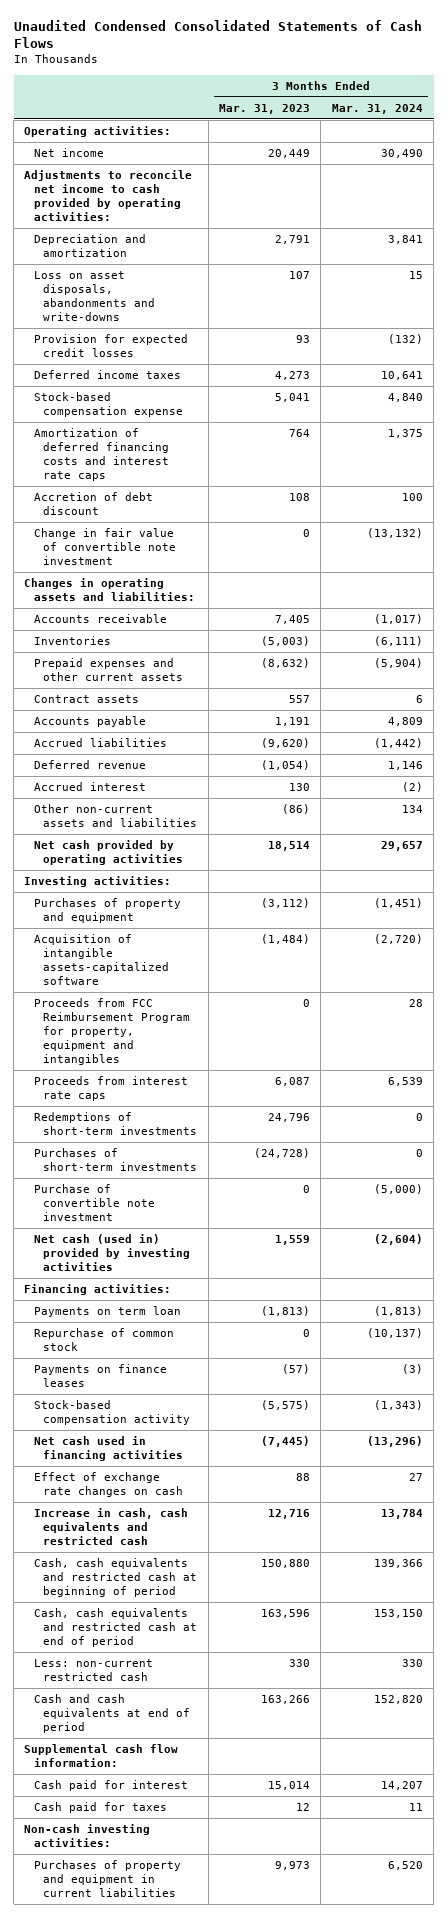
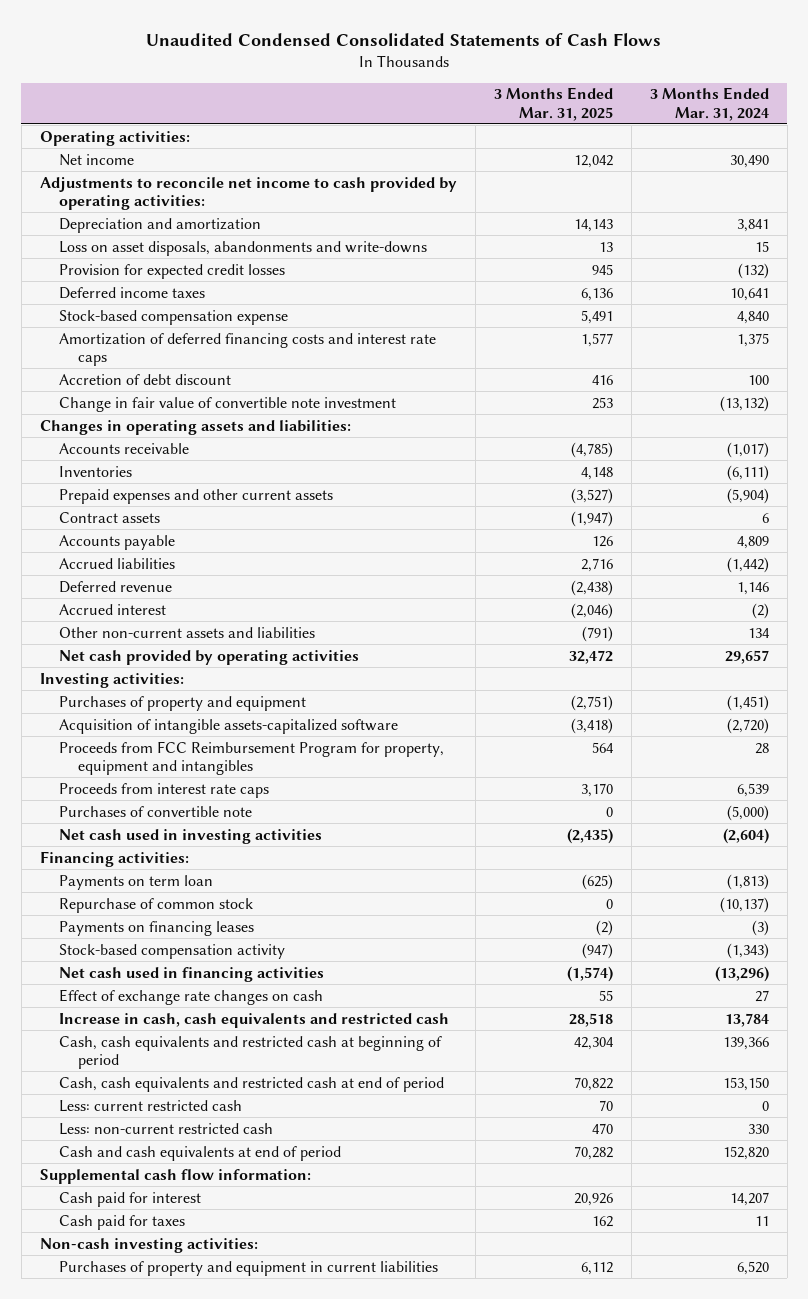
[219,103,311,114] Mar. 31, 2023 -> none
none -> [493,87,613,121] 3 Months Ended Mar. 31, 2025
[33,1112,198,1136] Redemptions of short-term investments -> none
[33,1148,198,1172] Purchases of short-term investments -> none
[33,1184,156,1222] Purchase of convertible note investment -> [58,805,252,817] Purchases of convertible note
[33,1234,191,1272] Net cash (used in) provided by investing activities -> [58,828,322,844] Net cash used in investing activities
[33,1364,167,1388] Payments on finance leases -> [58,920,254,936] Payments on financing leases
none -> [58,1099,242,1112] Less: current restricted cash

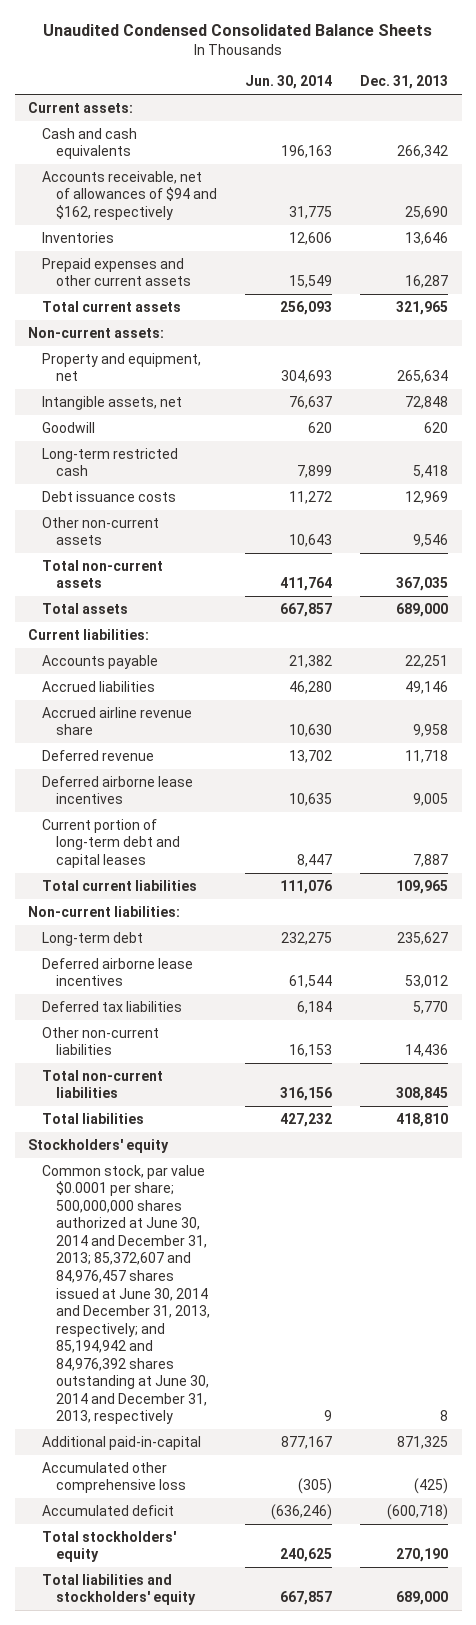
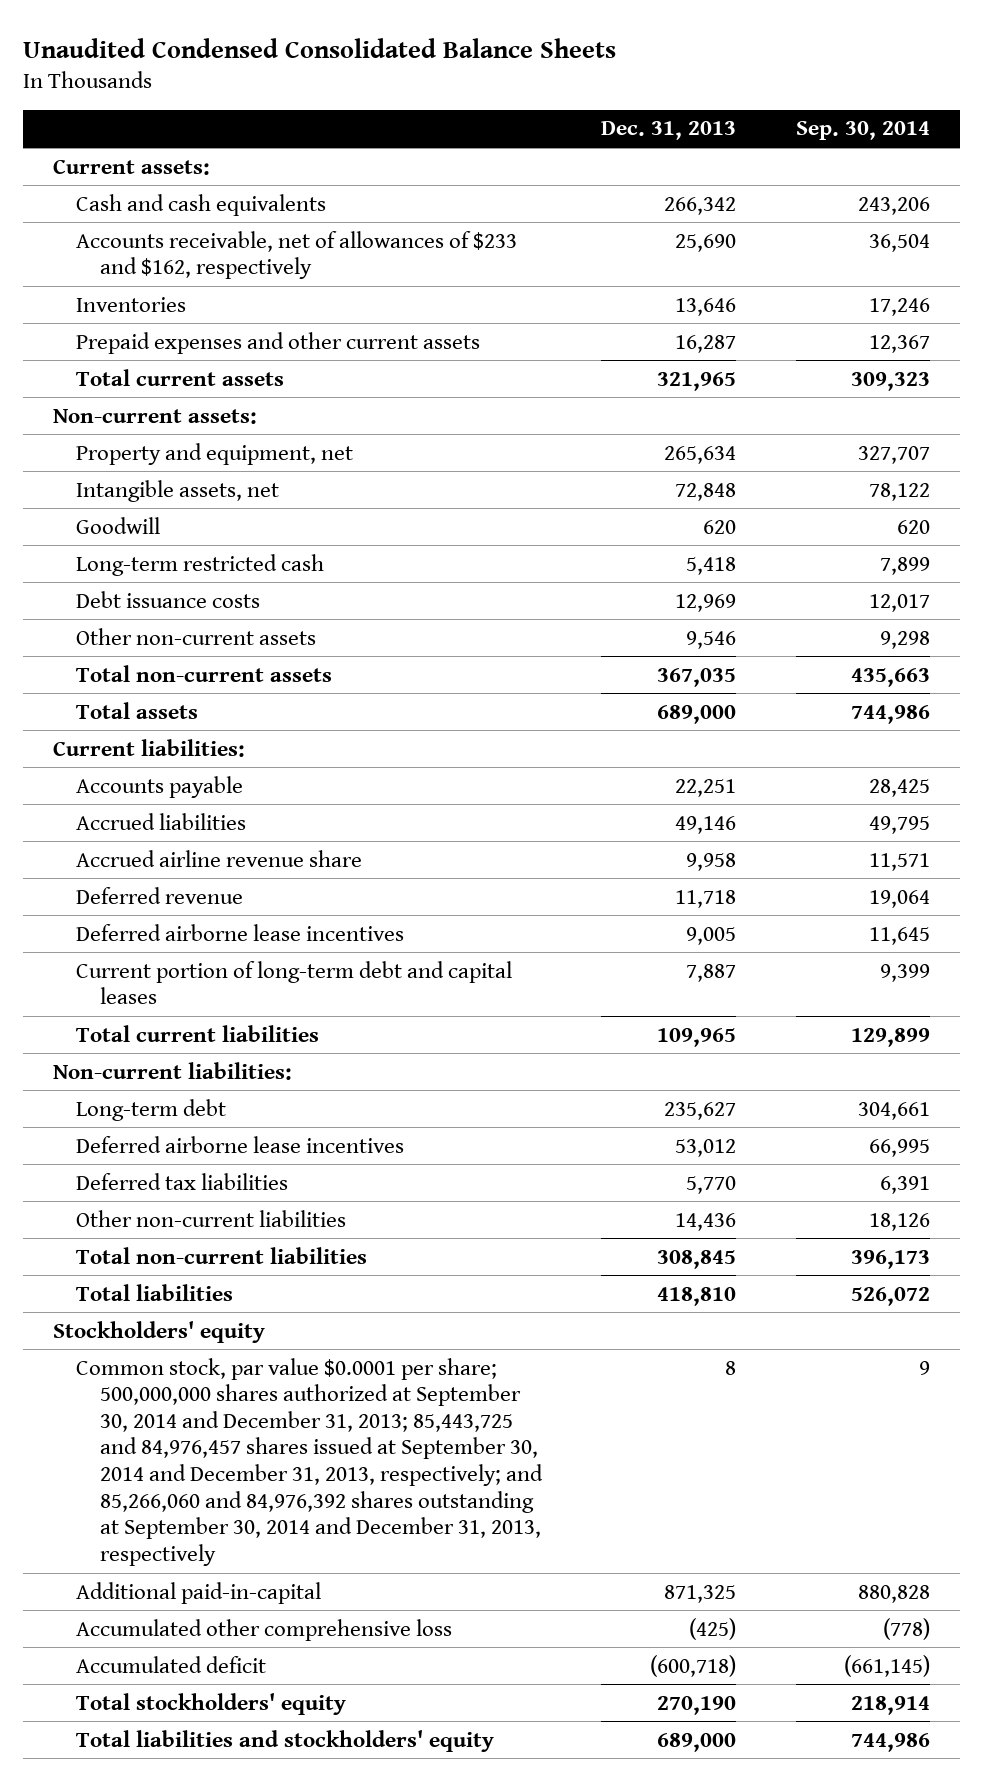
[244,75,332,90] Jun. 30, 2014 -> none
none -> [796,121,931,141] Sep. 30, 2014
[42,170,217,220] Accounts receivable, net of allowances of $94 and $162, respectively -> [76,230,518,280] Accounts receivable, net of allowances of $233 and $162, respectively
[42,1164,210,1425] Common stock, par value $0.0001 per share; 500,000,000 shares authorized at June 30, 2014 and December 31, 2013; 85,372,607 and 84,976,457 shares issued at June 30, 2014 and December 31, 2013, respectively; and 85,194,942 and 84,976,392 shares outstanding at June 30, 2014 and December 31, 2013, respectively -> [76,1357,543,1566] Common stock, par value $0.0001 per share; 500,000,000 shares authorized at September 30, 2014 and December 31, 2013; 85,443,725 and 84,976,457 shares issued at September 30, 2014 and December 31, 2013, respectively; and 85,266,060 and 84,976,392 shares outstanding at September 30, 2014 and December 31, 2013, respectively

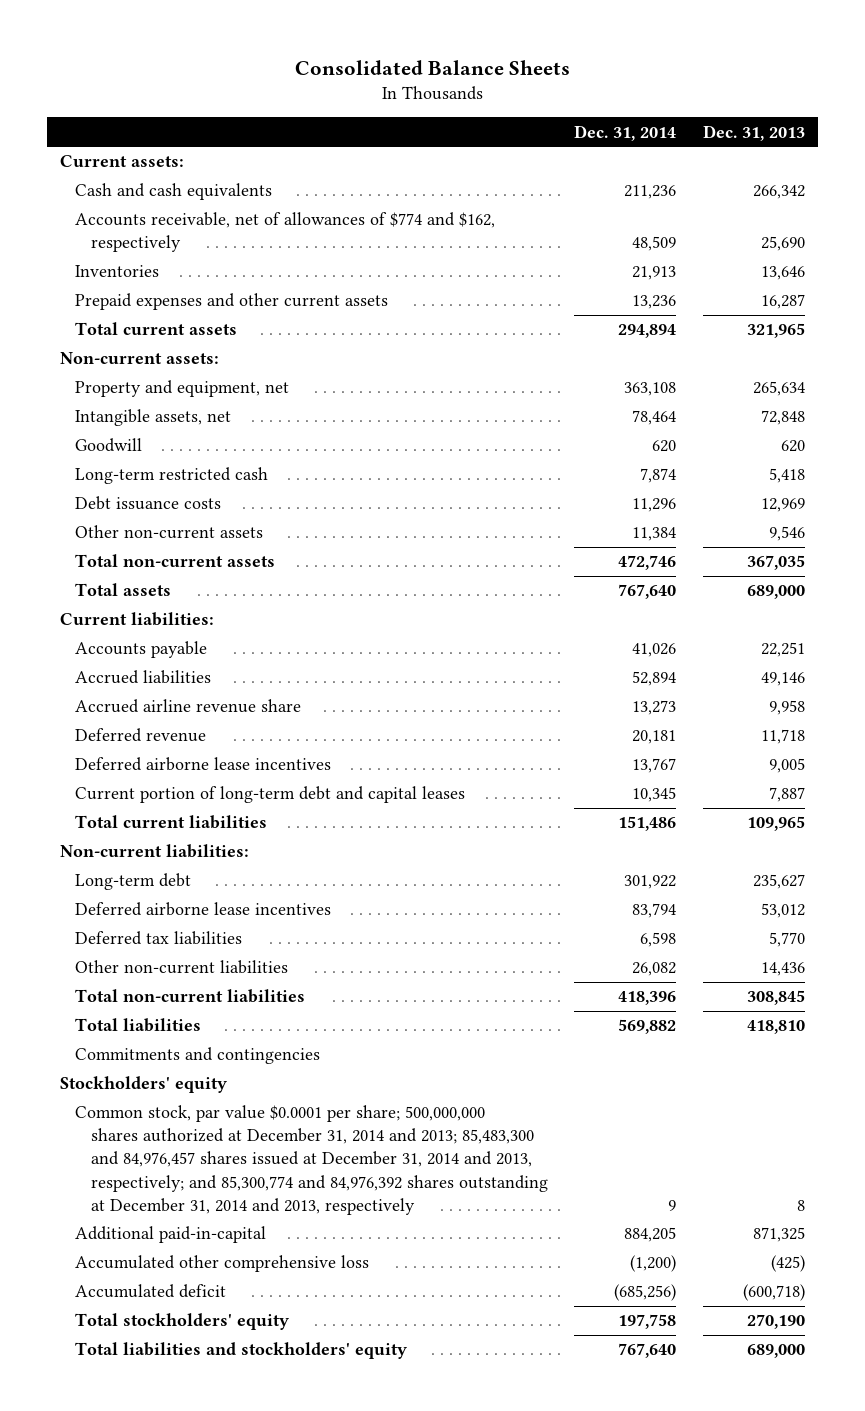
[23,37,617,58] Unaudited Condensed Consolidated Balance Sheets -> [294,59,570,75] Consolidated Balance Sheets
[796,121,931,141] Sep. 30, 2014 -> none
none -> [574,124,677,141] Dec. 31, 2014
[76,230,518,280] Accounts receivable, net of allowances of $233 and $162, respectively -> [75,212,496,253] Accounts receivable, net of allowances of $774 and $162, respectively
none -> [75,1047,321,1065] Commitments and contingencies
[76,1357,543,1566] Common stock, par value $0.0001 per share; 500,000,000 shares authorized at September 30, 2014 and December 31, 2013; 85,443,725 and 84,976,457 shares issued at September 30, 2014 and December 31, 2013, respectively; and 85,266,060 and 84,976,392 shares outstanding at September 30, 2014 and December 31, 2013, respectively -> [75,1105,548,1215] Common stock, par value $0.0001 per share; 500,000,000 shares authorized at December 31, 2014 and 2013; 85,483,300 and 84,976,457 shares issued at December 31, 2014 and 2013, respectively; and 85,300,774 and 84,976,392 shares outstanding at December 31, 2014 and 2013, respectively

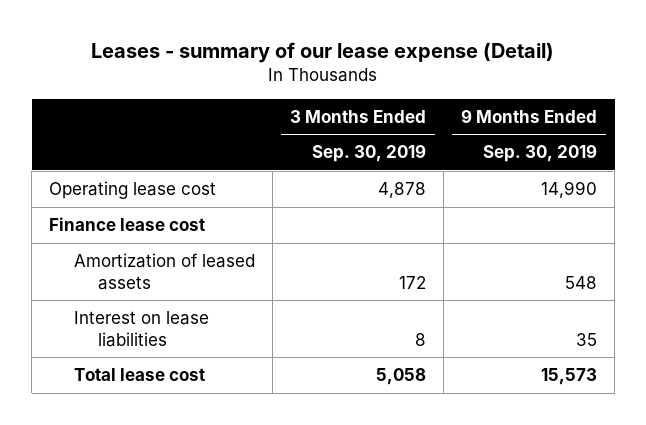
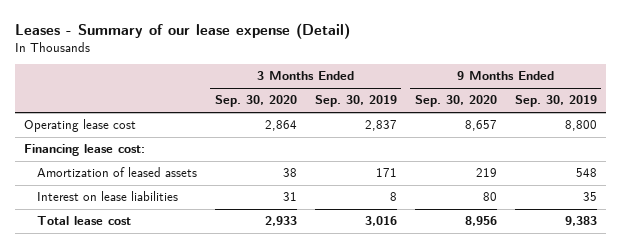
[91,42,555,64] Leases - summary of our lease expense (Detail) -> [15,22,351,39] Leases - Summary of our lease expense (Detail)
none -> [214,95,297,108] Sep. 30, 2020
none -> [414,95,497,108] Sep. 30, 2020
[377,182,426,199] 4,878 -> [364,120,397,132] 2,837
[541,181,598,199] 14,990 -> [564,120,597,132] 8,800
[49,217,206,232] Finance lease cost -> [24,144,146,157] Financing lease cost:
[398,275,426,289] 172 -> [375,168,397,178] 171
[375,368,426,386] 5,058 -> [364,216,397,227] 3,016
[541,368,598,386] 15,573 -> [564,216,597,227] 9,383

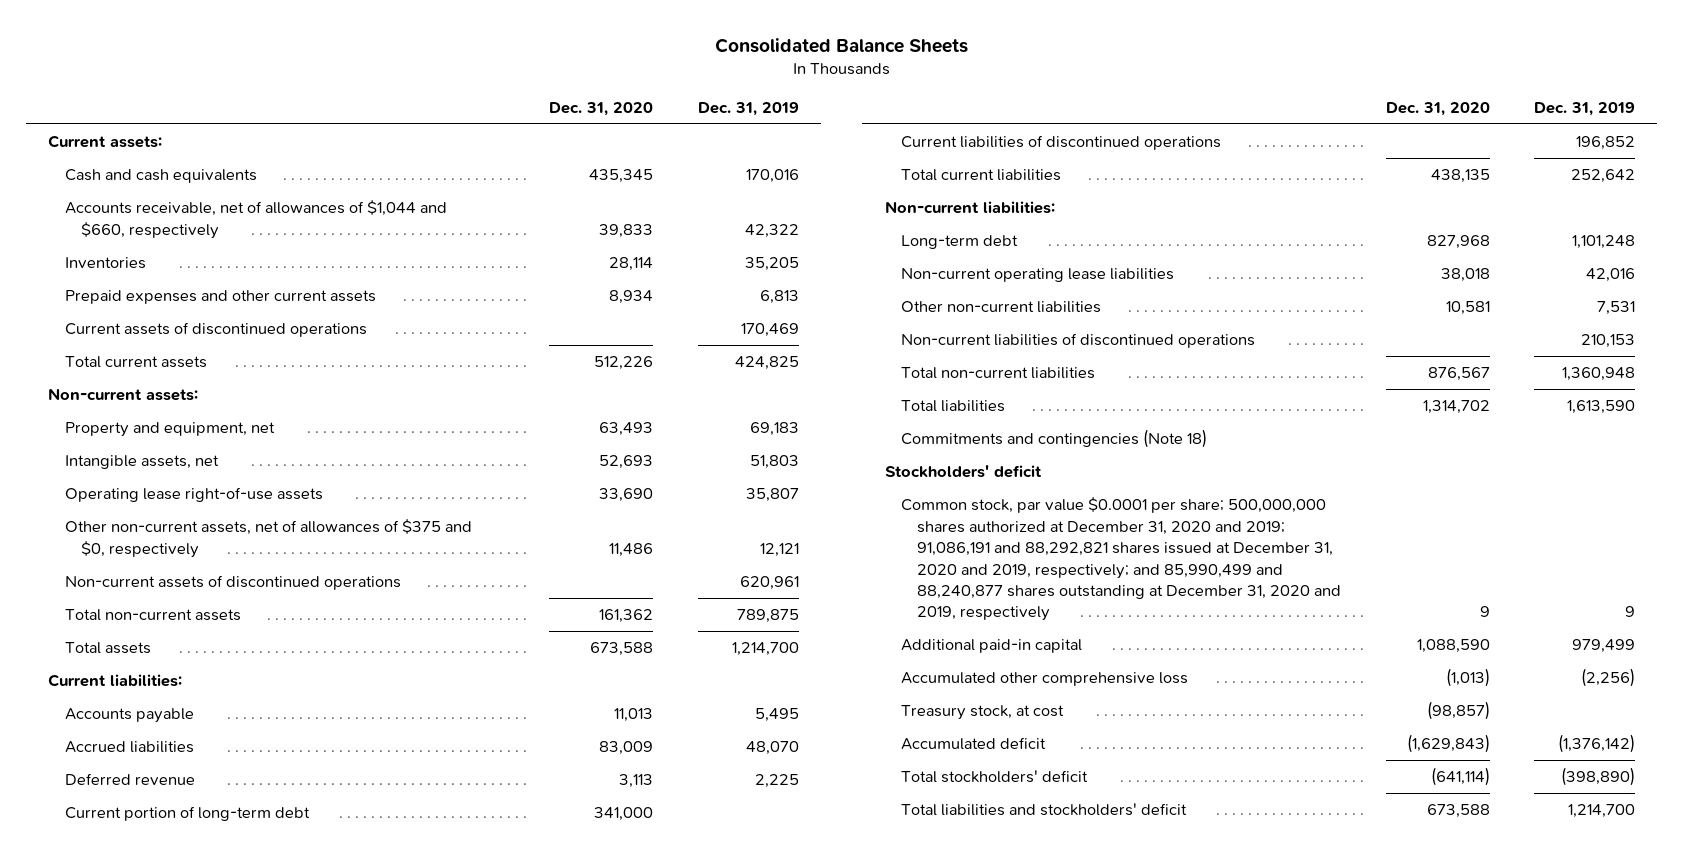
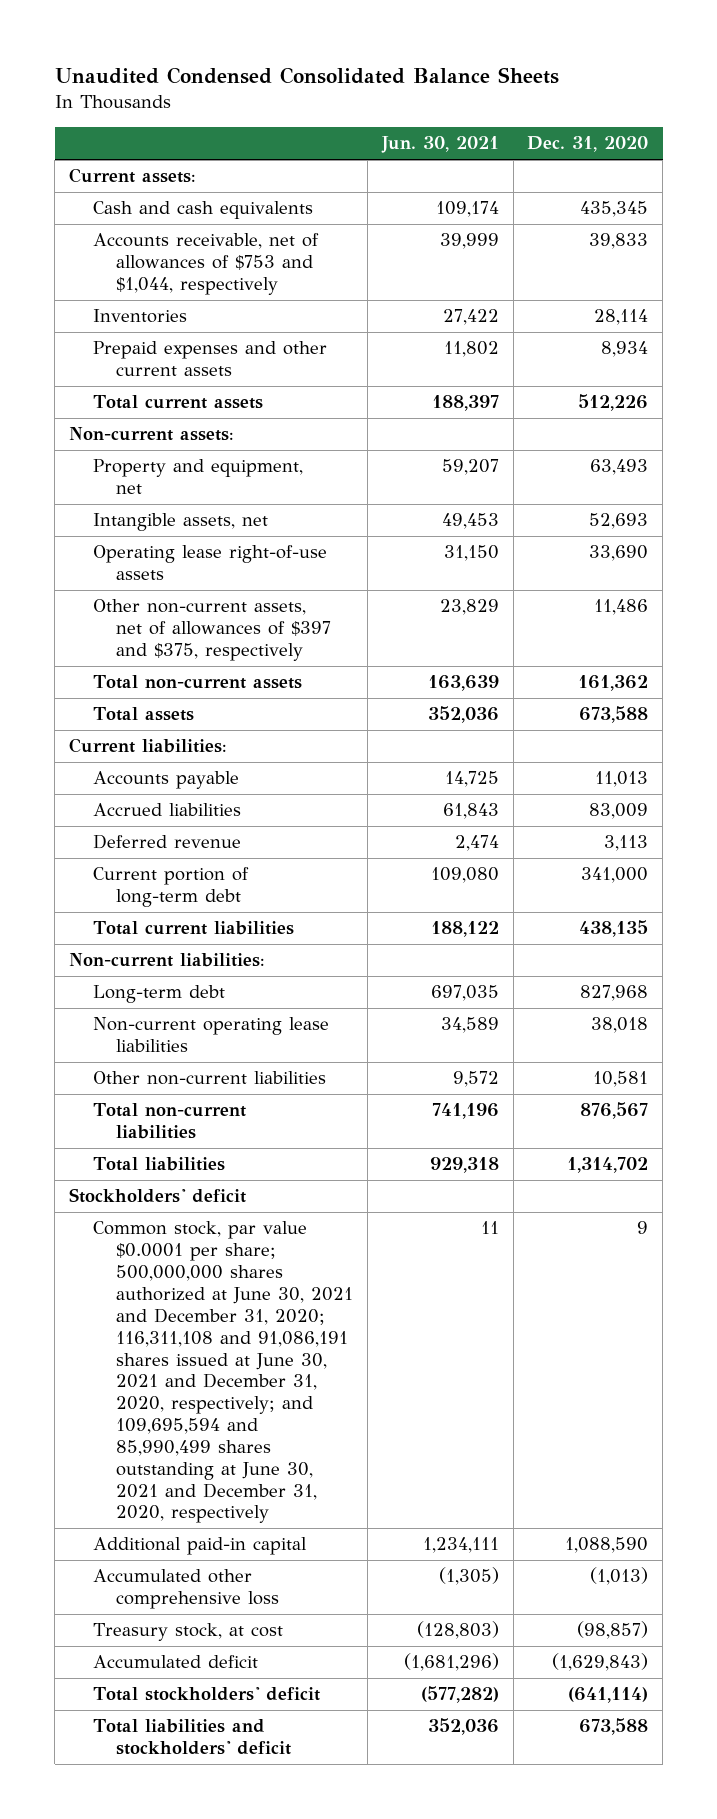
[714,37,968,53] Consolidated Balance Sheets -> [54,67,559,85] Unaudited Condensed Consolidated Balance Sheets
[697,101,799,116] Dec. 31, 2019 -> none
none -> [380,136,499,154] Jun. 30, 2021
[64,200,447,239] Accounts receivable, net of allowances of $1,044 and $660, respectively -> [92,233,319,296] Accounts receivable, net of allowances of $753 and $1,044, respectively
[64,322,367,338] Current assets of discontinued operations -> none
[64,575,401,591] Non-current assets of discontinued operations -> none
[64,519,472,558] Other non-current assets, net of allowances of $375 and $0, respectively -> [92,599,332,662] Other non-current assets, net of allowances of $397 and $375, respectively
[901,135,1222,151] Current liabilities of discontinued operations -> none
[901,333,1256,349] Non-current liabilities of discontinued operations -> none
[901,429,1208,449] Commitments and contingencies (Note 18) -> none
[901,497,1342,622] Common stock, par value $0.0001 per share; 500,000,000 shares authorized at December 31, 2020 and 2019; 91,086,191 and 88,292,821 shares issued at December 31, 2020 and 2019, respectively; and 85,990,499 and 88,240,877 shares outstanding at December 31, 2020 and 2019, respectively -> [92,1221,354,1524] Common stock, par value $0.0001 per share; 500,000,000 shares authorized at June 30, 2021 and December 31, 2020; 116,311,108 and 91,086,191 shares issued at June 30, 2021 and December 31, 2020, respectively; and 109,695,594 and 85,990,499 shares outstanding at June 30, 2021 and December 31, 2020, respectively

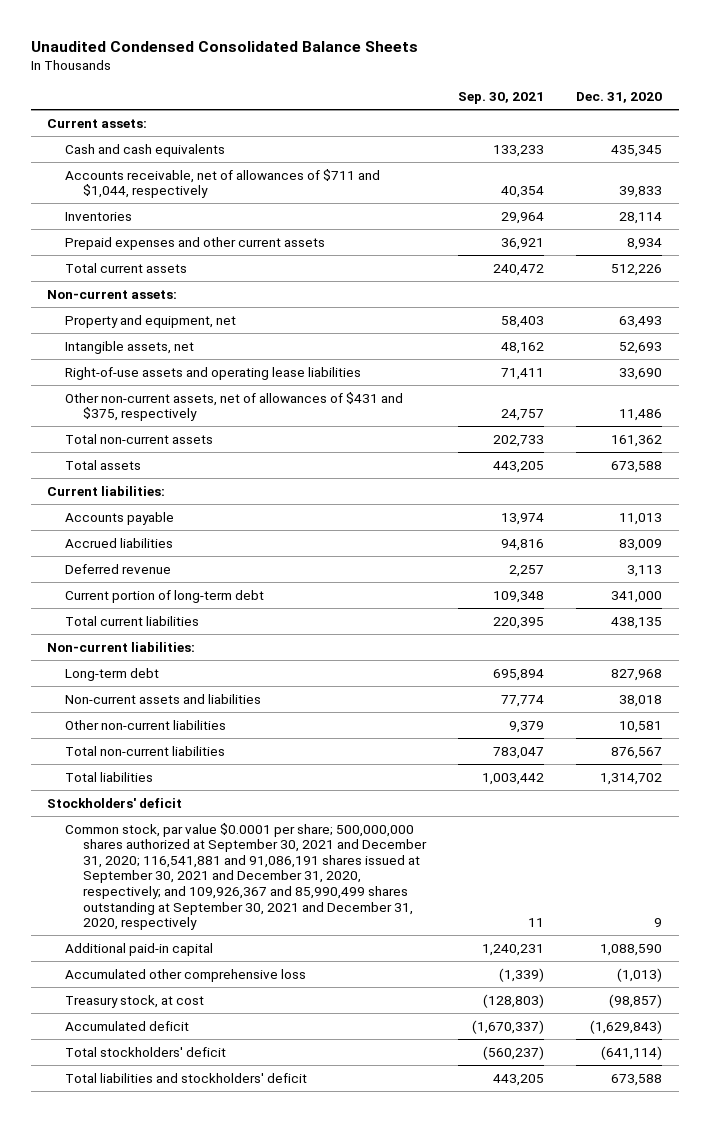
[380,136,499,154] Jun. 30, 2021 -> none
none -> [458,92,545,105] Sep. 30, 2021
[92,233,319,296] Accounts receivable, net of allowances of $753 and $1,044, respectively -> [64,168,380,199] Accounts receivable, net of allowances of $711 and $1,044, respectively
[92,545,327,581] Operating lease right-of-use assets -> [64,366,361,380] Right-of-use assets and operating lease liabilities
[92,599,332,662] Other non-current assets, net of allowances of $397 and $375, respectively -> [64,391,403,422] Other non-current assets, net of allowances of $431 and $375, respectively
[92,1017,329,1053] Non-current operating lease liabilities -> [64,693,261,704] Non-current assets and liabilities
[92,1221,354,1524] Common stock, par value $0.0001 per share; 500,000,000 shares authorized at June 30, 2021 and December 31, 2020; 116,311,108 and 91,086,191 shares issued at June 30, 2021 and December 31, 2020, respectively; and 109,695,594 and 85,990,499 shares outstanding at June 30, 2021 and December 31, 2020, respectively -> [64,822,428,931] Common stock, par value $0.0001 per share; 500,000,000 shares authorized at September 30, 2021 and December 31, 2020; 116,541,881 and 91,086,191 shares issued at September 30, 2021 and December 31, 2020, respectively; and 109,926,367 and 85,990,499 shares outstanding at September 30, 2021 and December 31, 2020, respectively

